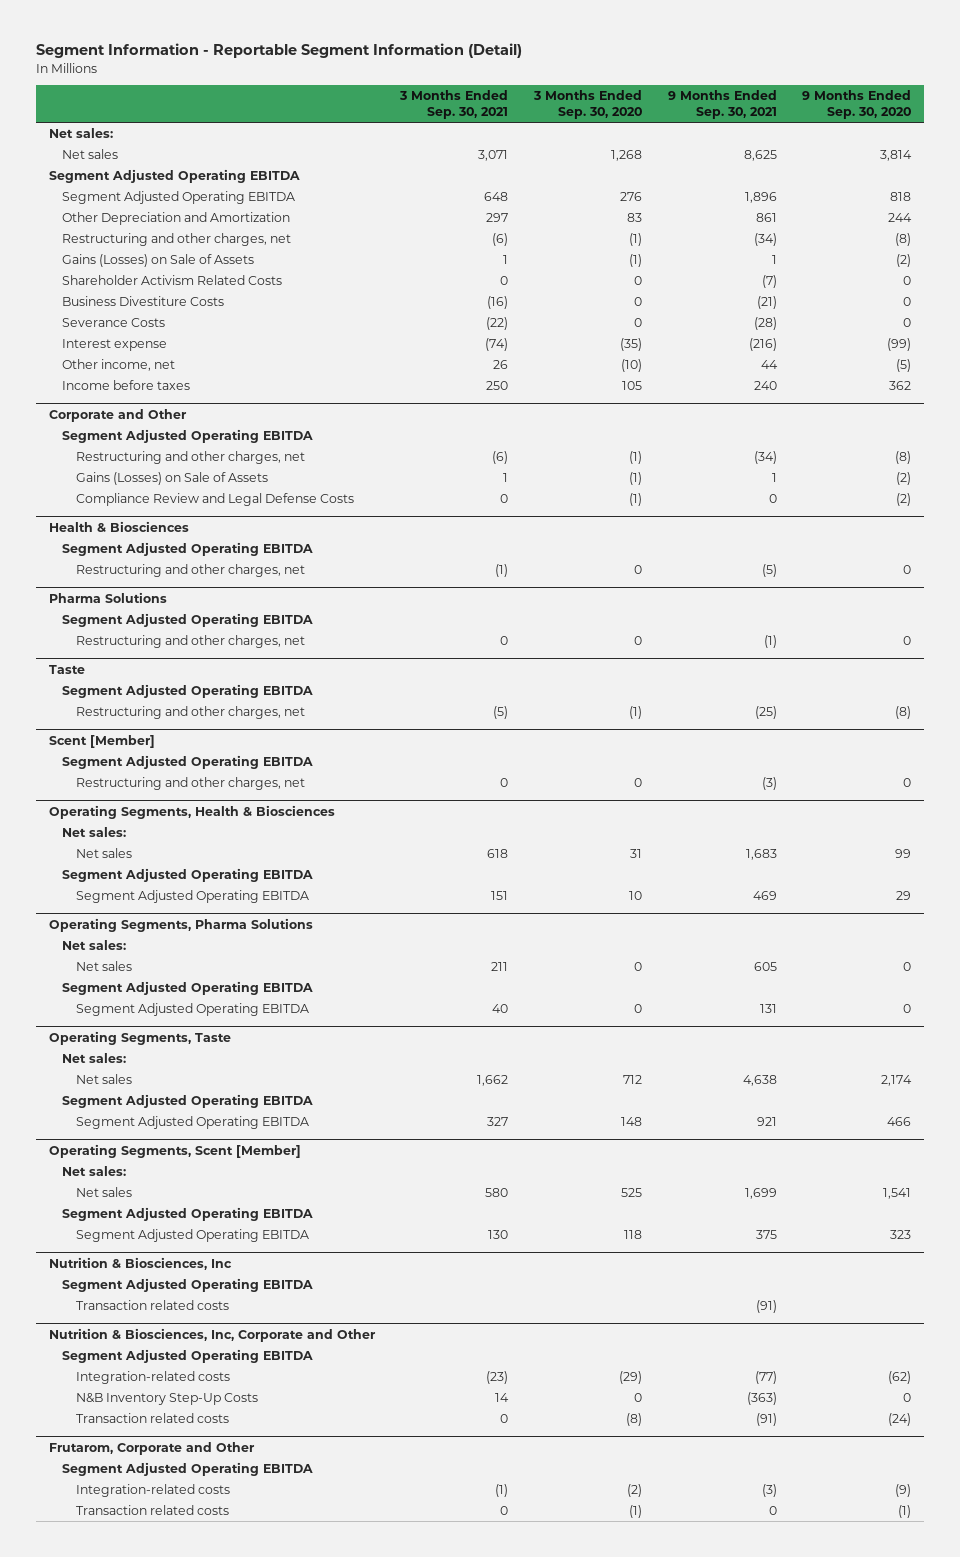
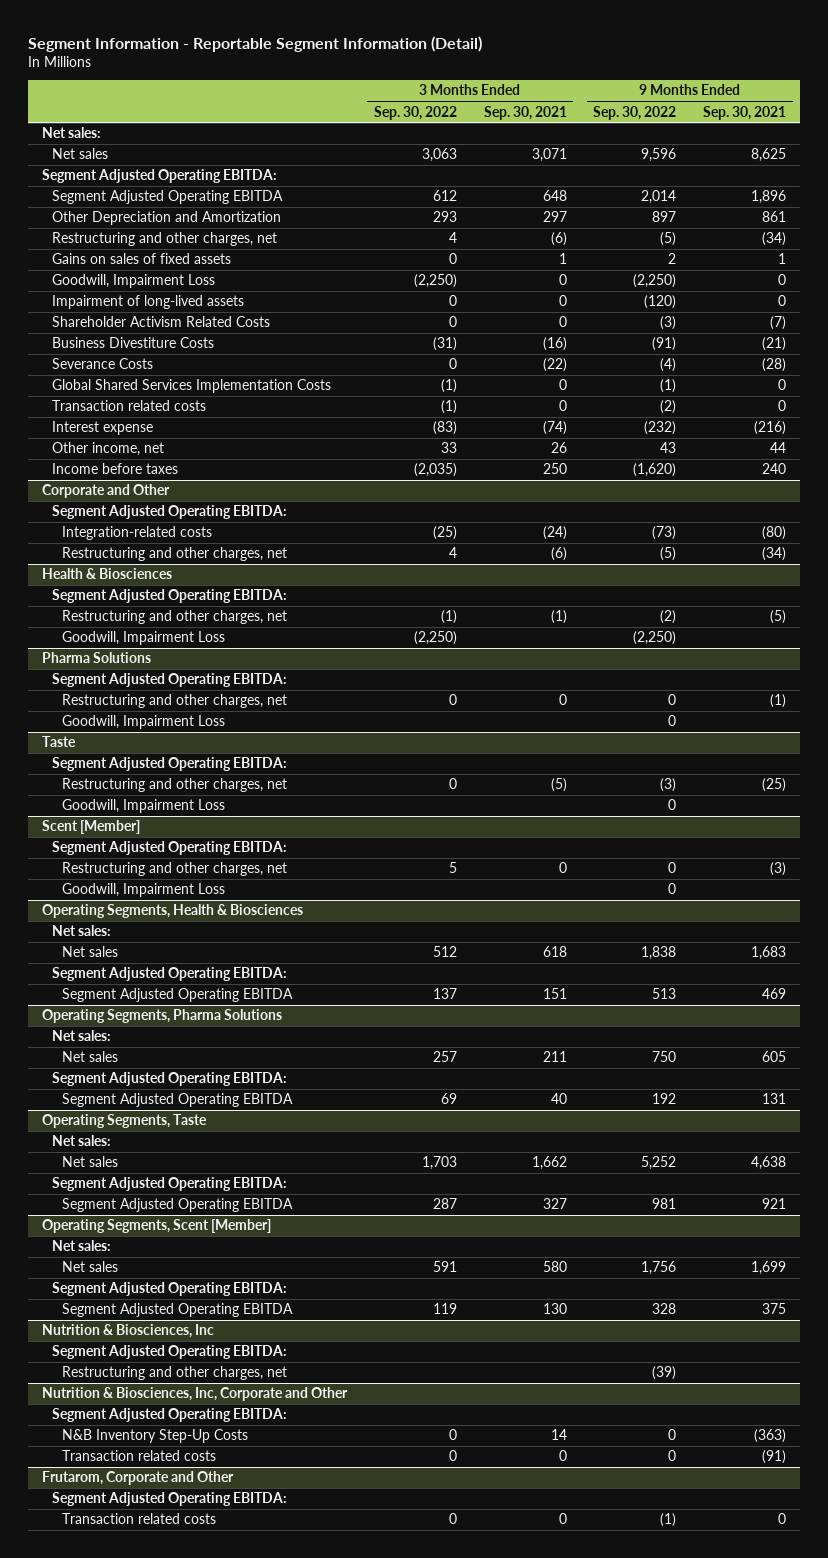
[532,90,642,119] 3 Months Ended Sep. 30, 2020 -> none
[802,90,912,119] 9 Months Ended Sep. 30, 2020 -> none
none -> [373,105,457,120] Sep. 30, 2022
none -> [593,105,677,120] Sep. 30, 2022
[48,169,300,184] Segment Adjusted Operating EBITDA -> [41,169,277,184] Segment Adjusted Operating EBITDA:
[62,254,255,268] Gains (Losses) on Sale of Assets -> [51,253,231,265] Gains on sales of fixed assets
none -> [51,274,215,289] Goodwill, Impairment Loss
none -> [51,295,244,310] Impairment of long-lived assets
none -> [51,379,331,394] Global Shared Services Implementation Costs
none -> [51,400,206,412] Transaction related costs
[62,429,314,444] Segment Adjusted Operating EBITDA -> [51,505,287,520] Segment Adjusted Operating EBITDA:
none -> [62,526,213,541] Integration-related costs
[75,472,268,486] Gains (Losses) on Sale of Assets -> none
[75,493,354,507] Compliance Review and Legal Defense Costs -> none
[62,542,314,557] Segment Adjusted Operating EBITDA -> [51,589,287,604] Segment Adjusted Operating EBITDA:
none -> [62,631,226,646] Goodwill, Impairment Loss
[62,613,314,628] Segment Adjusted Operating EBITDA -> [51,673,287,688] Segment Adjusted Operating EBITDA:
none -> [62,715,226,730] Goodwill, Impairment Loss
[62,684,314,699] Segment Adjusted Operating EBITDA -> [51,757,287,772] Segment Adjusted Operating EBITDA:
none -> [62,799,226,814] Goodwill, Impairment Loss
[62,755,314,770] Segment Adjusted Operating EBITDA -> [51,841,287,856] Segment Adjusted Operating EBITDA:
none -> [62,883,226,898] Goodwill, Impairment Loss
[62,868,314,883] Segment Adjusted Operating EBITDA -> [51,967,287,982] Segment Adjusted Operating EBITDA:
[62,981,314,996] Segment Adjusted Operating EBITDA -> [51,1072,287,1087] Segment Adjusted Operating EBITDA:
[62,1094,314,1109] Segment Adjusted Operating EBITDA -> [51,1177,287,1192] Segment Adjusted Operating EBITDA:
[62,1207,314,1222] Segment Adjusted Operating EBITDA -> [51,1282,287,1297] Segment Adjusted Operating EBITDA:
[75,1300,229,1311] Transaction related costs -> none
[62,1278,314,1293] Segment Adjusted Operating EBITDA -> [51,1345,287,1360] Segment Adjusted Operating EBITDA:
none -> [62,1366,288,1381] Restructuring and other charges, net
[75,1371,230,1385] Integration-related costs -> none
[62,1349,314,1364] Segment Adjusted Operating EBITDA -> [51,1408,287,1423] Segment Adjusted Operating EBITDA:
[75,1484,230,1498] Integration-related costs -> none
[62,1462,314,1477] Segment Adjusted Operating EBITDA -> [51,1492,287,1507] Segment Adjusted Operating EBITDA:

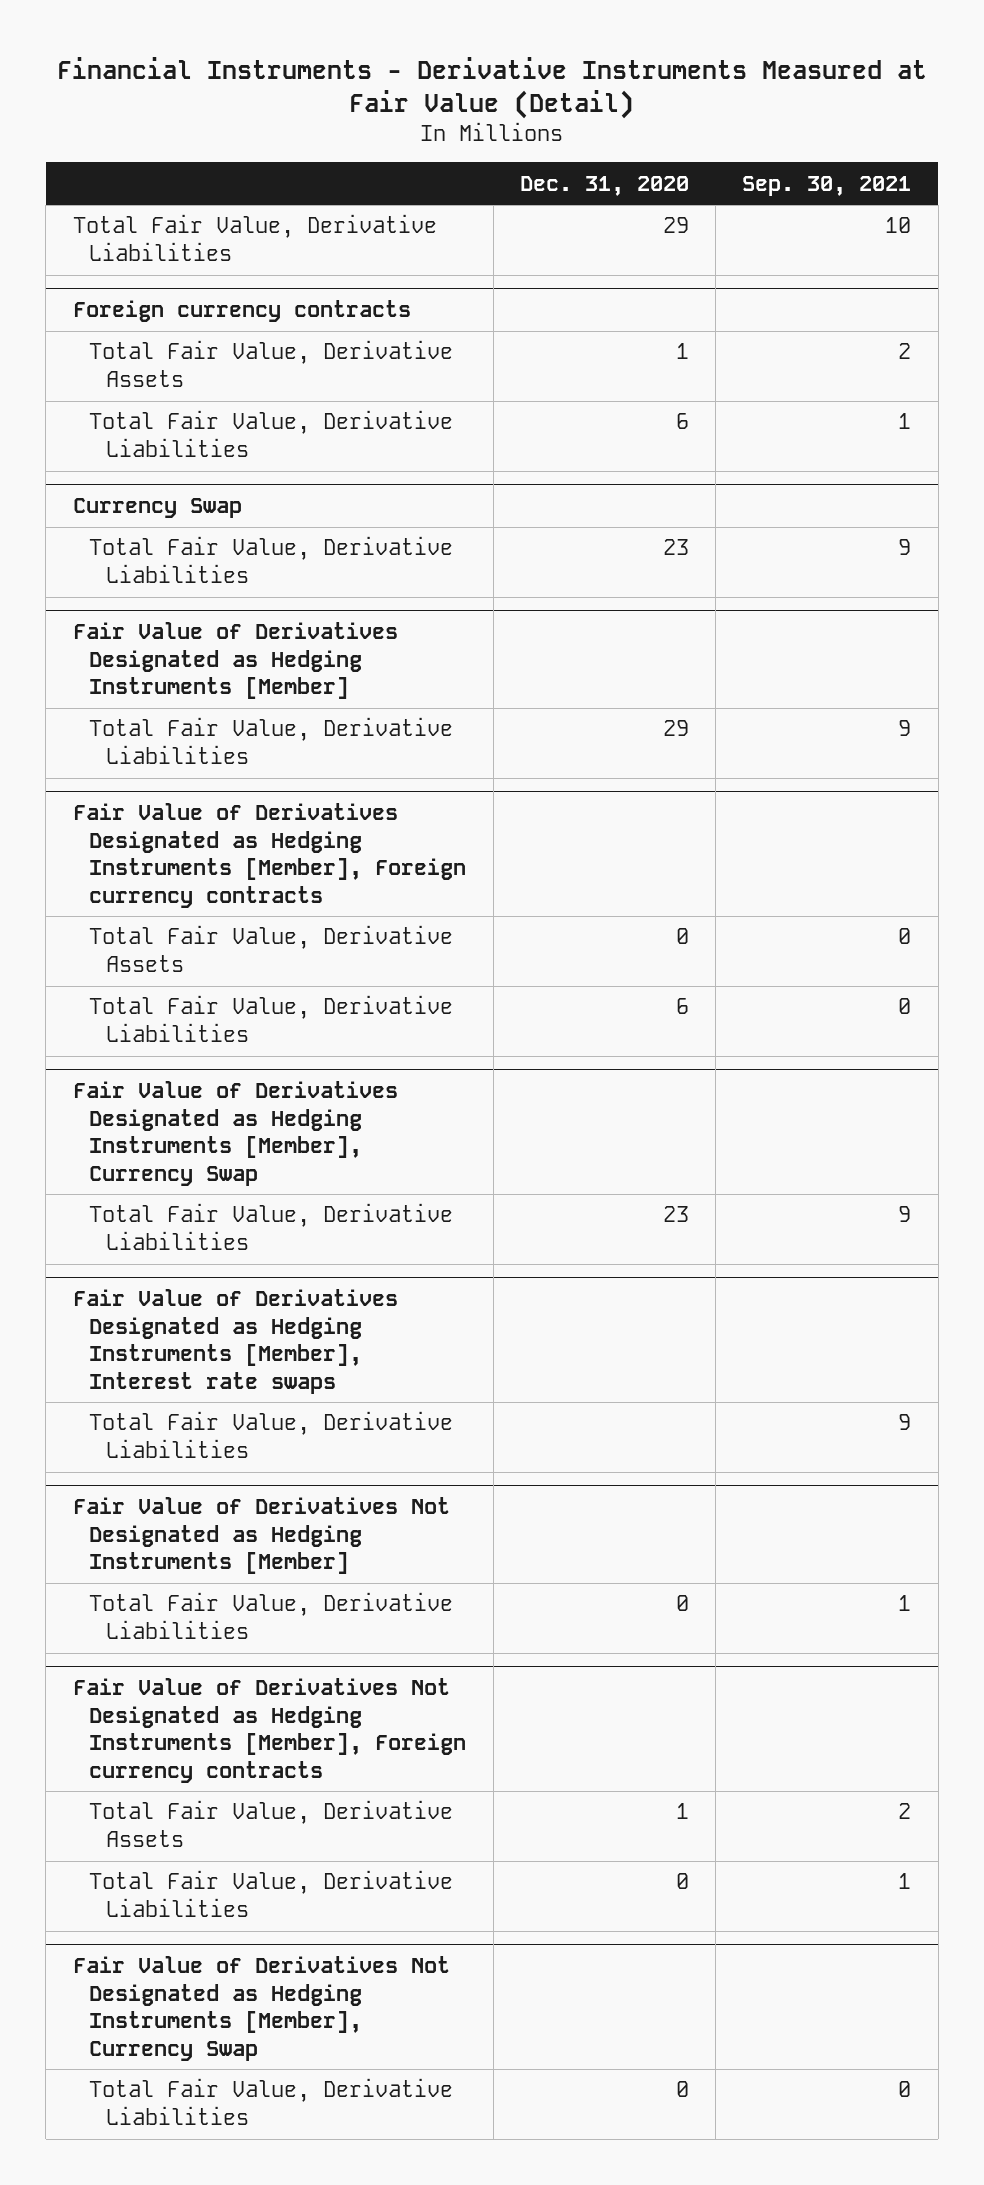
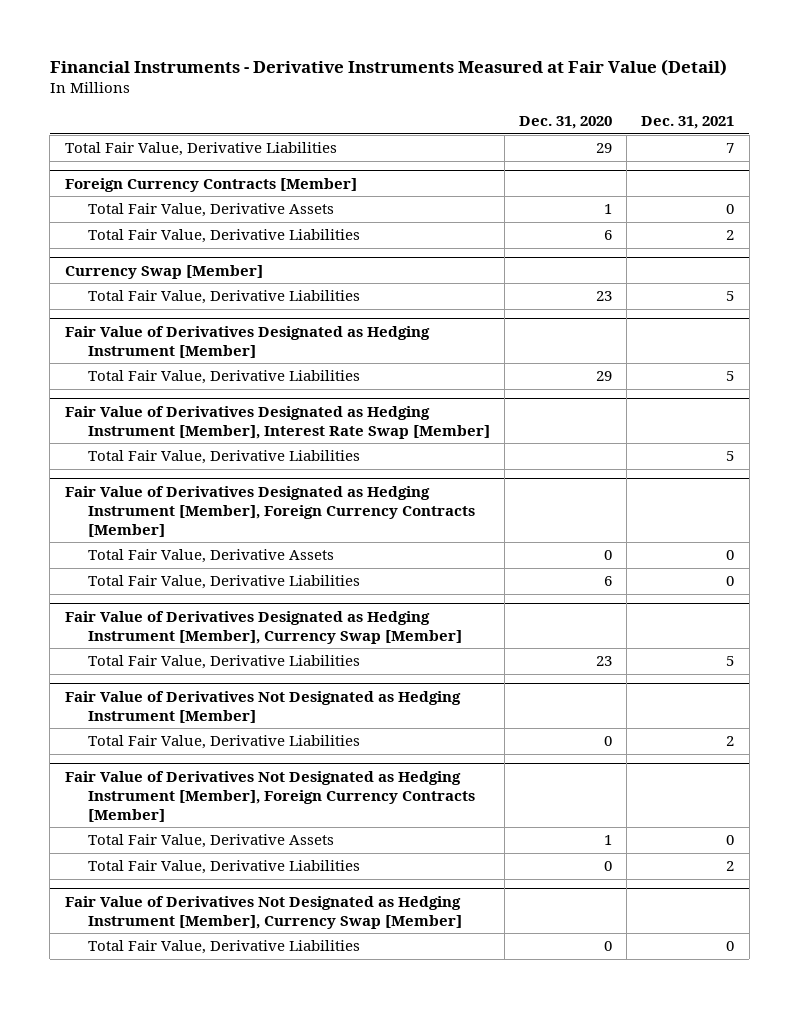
[742,175,912,196] Sep. 30, 2021 -> none
none -> [641,116,735,130] Dec. 31, 2021
[72,300,411,323] Foreign currency contracts -> [64,177,357,192] Foreign Currency Contracts [Member]
[72,498,242,519] Currency Swap -> [64,264,263,279] Currency Swap [Member]
[72,622,398,700] Fair Value of Derivatives Designated as Hedging Instruments [Member] -> [64,325,430,358] Fair Value of Derivatives Designated as Hedging Instrument [Member]
none -> [64,405,490,439] Fair Value of Derivatives Designated as Hedging Instrument [Member], Interest Rate Swap [Member]
none -> [87,450,360,465] Total Fair Value, Derivative Liabilities
[72,803,467,908] Fair Value of Derivatives Designated as Hedging Instruments [Member], Foreign currency contracts -> [64,485,475,537] Fair Value of Derivatives Designated as Hedging Instrument [Member], Foreign Currency Contracts [Member]
[72,1081,398,1186] Fair Value of Derivatives Designated as Hedging Instruments [Member], Currency Swap -> [64,610,462,644] Fair Value of Derivatives Designated as Hedging Instrument [Member], Currency Swap [Member]
[72,1289,398,1394] Fair Value of Derivatives Designated as Hedging Instruments [Member], Interest rate swaps -> none
[89,1411,454,1458] Total Fair Value, Derivative Liabilities -> none
[72,1497,450,1575] Fair Value of Derivatives Not Designated as Hedging Instruments [Member] -> [64,690,461,723] Fair Value of Derivatives Not Designated as Hedging Instrument [Member]
[72,1678,467,1783] Fair Value of Derivatives Not Designated as Hedging Instruments [Member], Foreign currency contracts -> [64,770,475,822] Fair Value of Derivatives Not Designated as Hedging Instrument [Member], Foreign Currency Contracts [Member]
[72,1956,450,2061] Fair Value of Derivatives Not Designated as Hedging Instruments [Member], Currency Swap -> [64,895,462,929] Fair Value of Derivatives Not Designated as Hedging Instrument [Member], Currency Swap [Member]

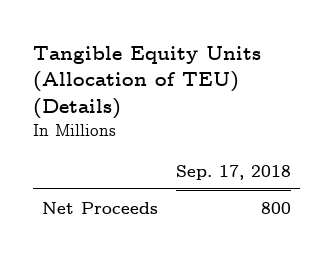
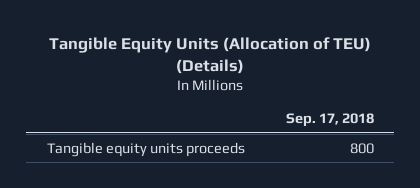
[41,201,158,214] Net Proceeds -> [46,141,245,157] Tangible equity units proceeds

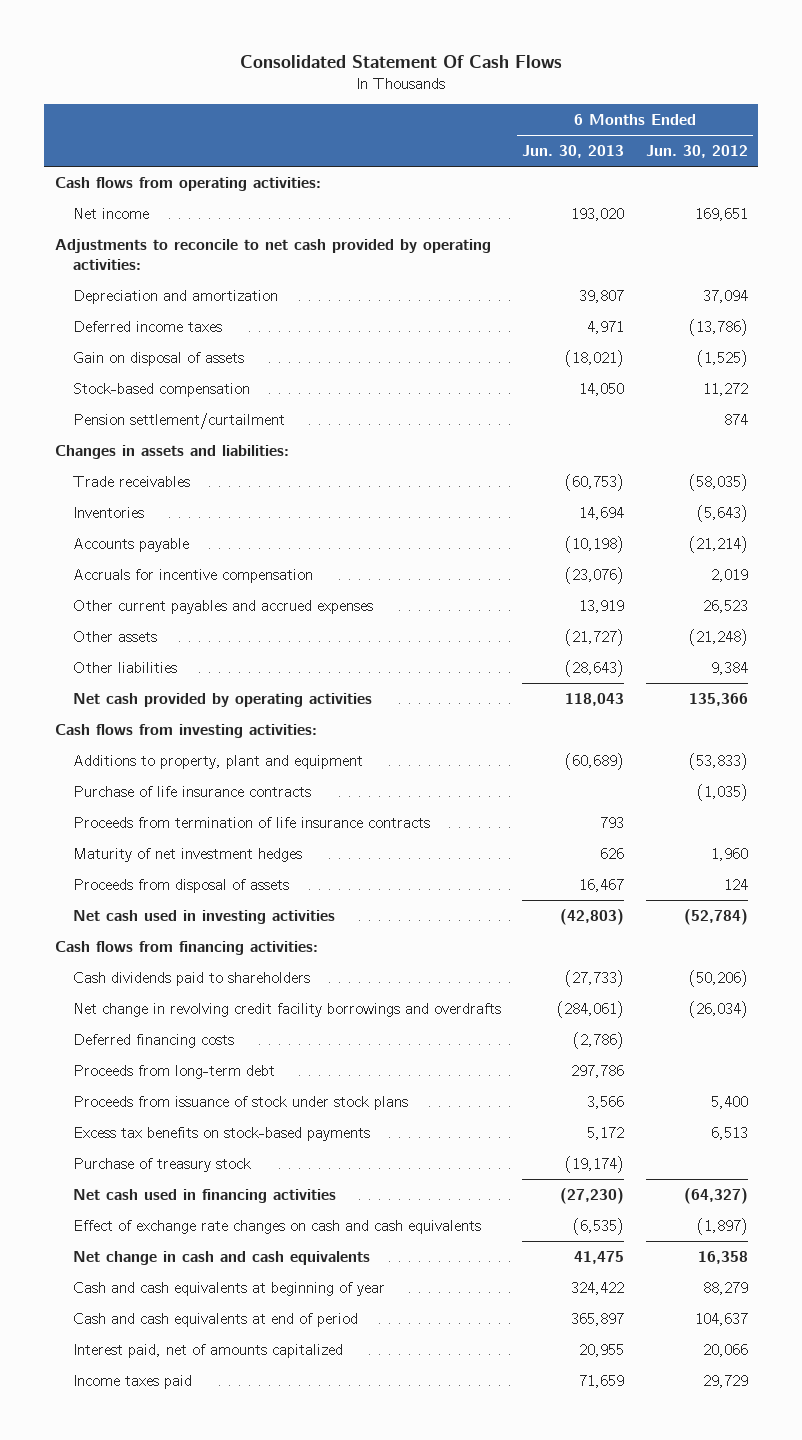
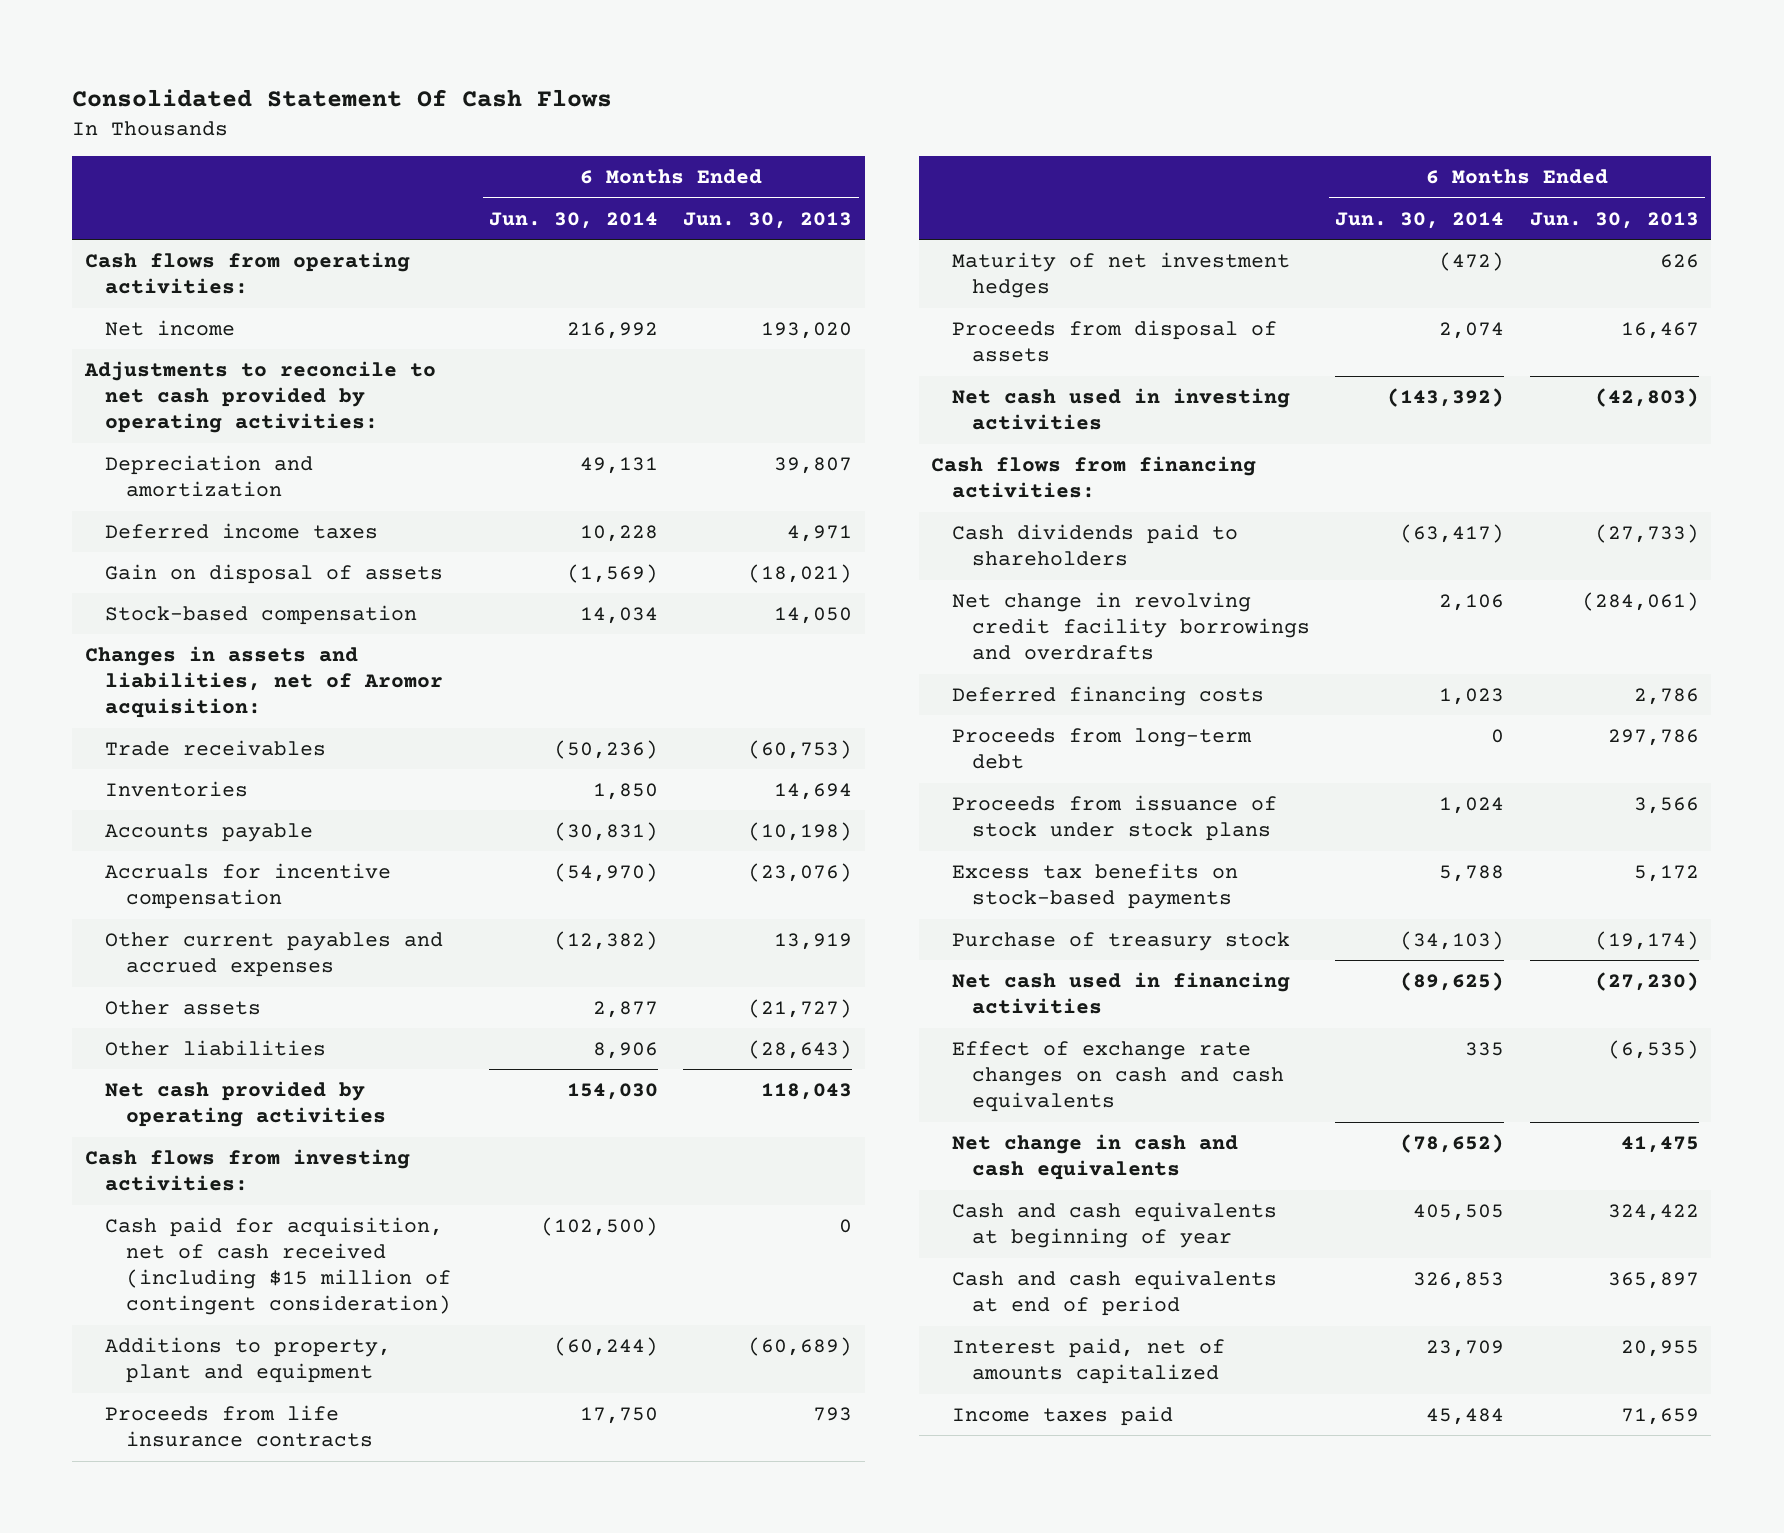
[645,144,748,158] Jun. 30, 2012 -> none
none -> [488,211,658,229] Jun. 30, 2014
[73,412,286,429] Pension settlement/curtailment -> none
[54,444,289,459] Changes in assets and liabilities: -> [85,645,444,719] Changes in assets and liabilities, net of Aromor acquisition:
none -> [105,1216,451,1316] Cash paid for acquisition, net of cash received (including $15 million of contingent consideration)
[73,785,312,797] Purchase of life insurance contracts -> none
[73,816,431,828] Proceeds from termination of life insurance contracts -> [105,1404,373,1448] Proceeds from life insurance contracts
[573,1031,625,1049] (2,786) -> [1633,687,1699,705] 2,786

